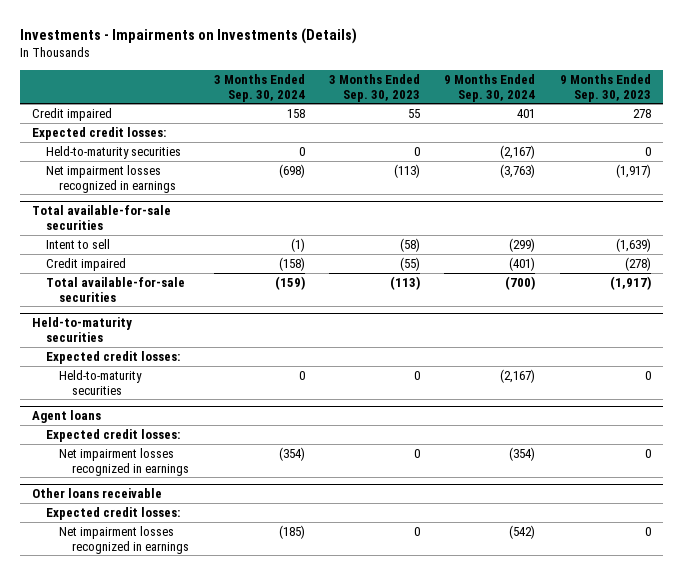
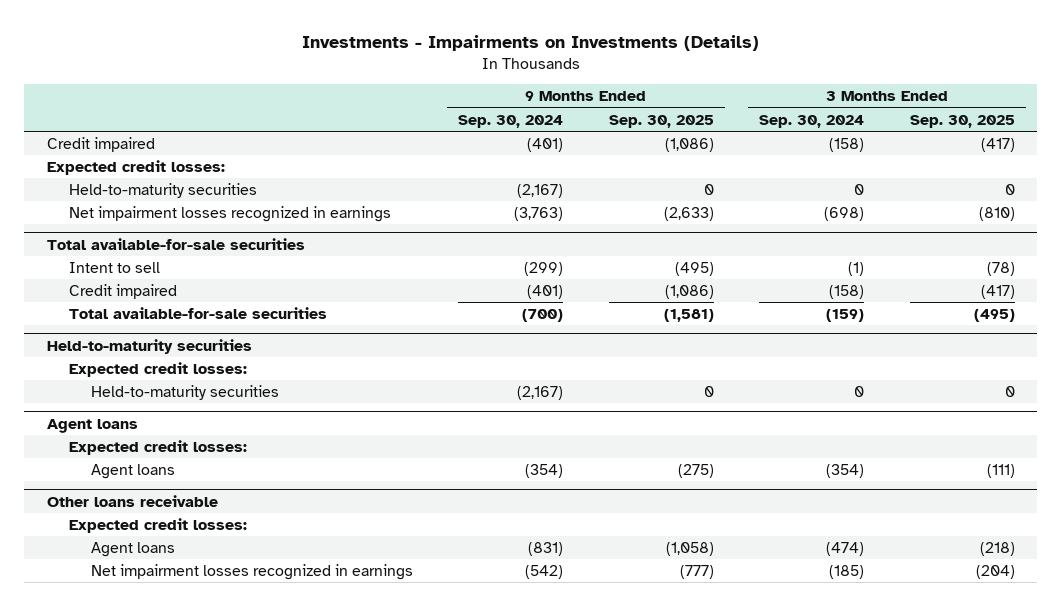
[329,73,421,102] 3 Months Ended Sep. 30, 2023 -> none
[559,73,651,102] 9 Months Ended Sep. 30, 2023 -> none
none -> [608,114,714,128] Sep. 30, 2025
none -> [909,114,1015,128] Sep. 30, 2025
[286,108,305,118] 158 -> [829,137,865,152] (158)
[517,108,536,118] 401 -> [527,137,564,152] (401)
[58,447,190,476] Net impairment losses recognized in earnings -> [90,463,175,479] Agent loans
none -> [90,541,175,557] Agent loans

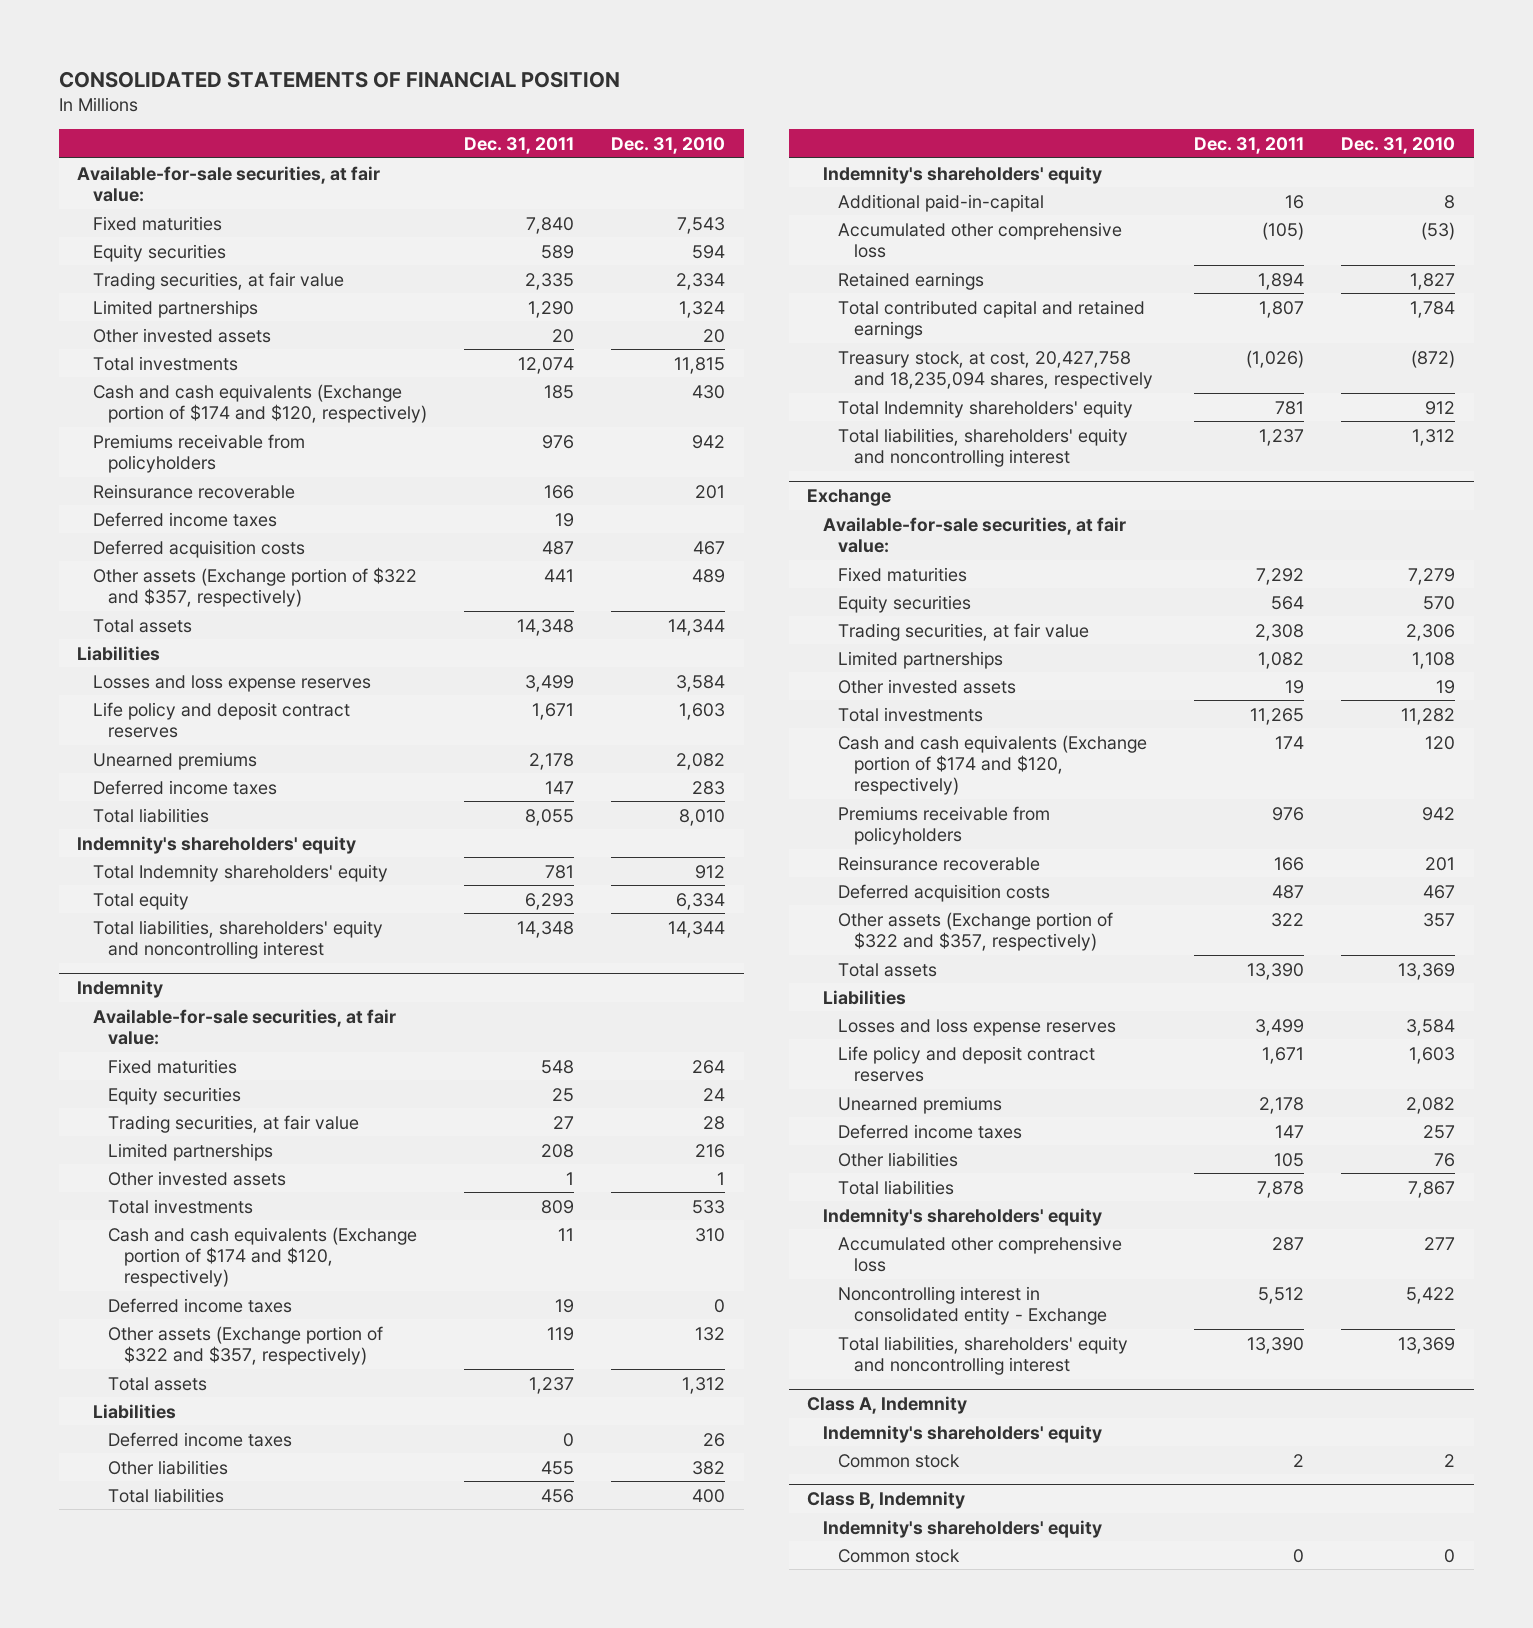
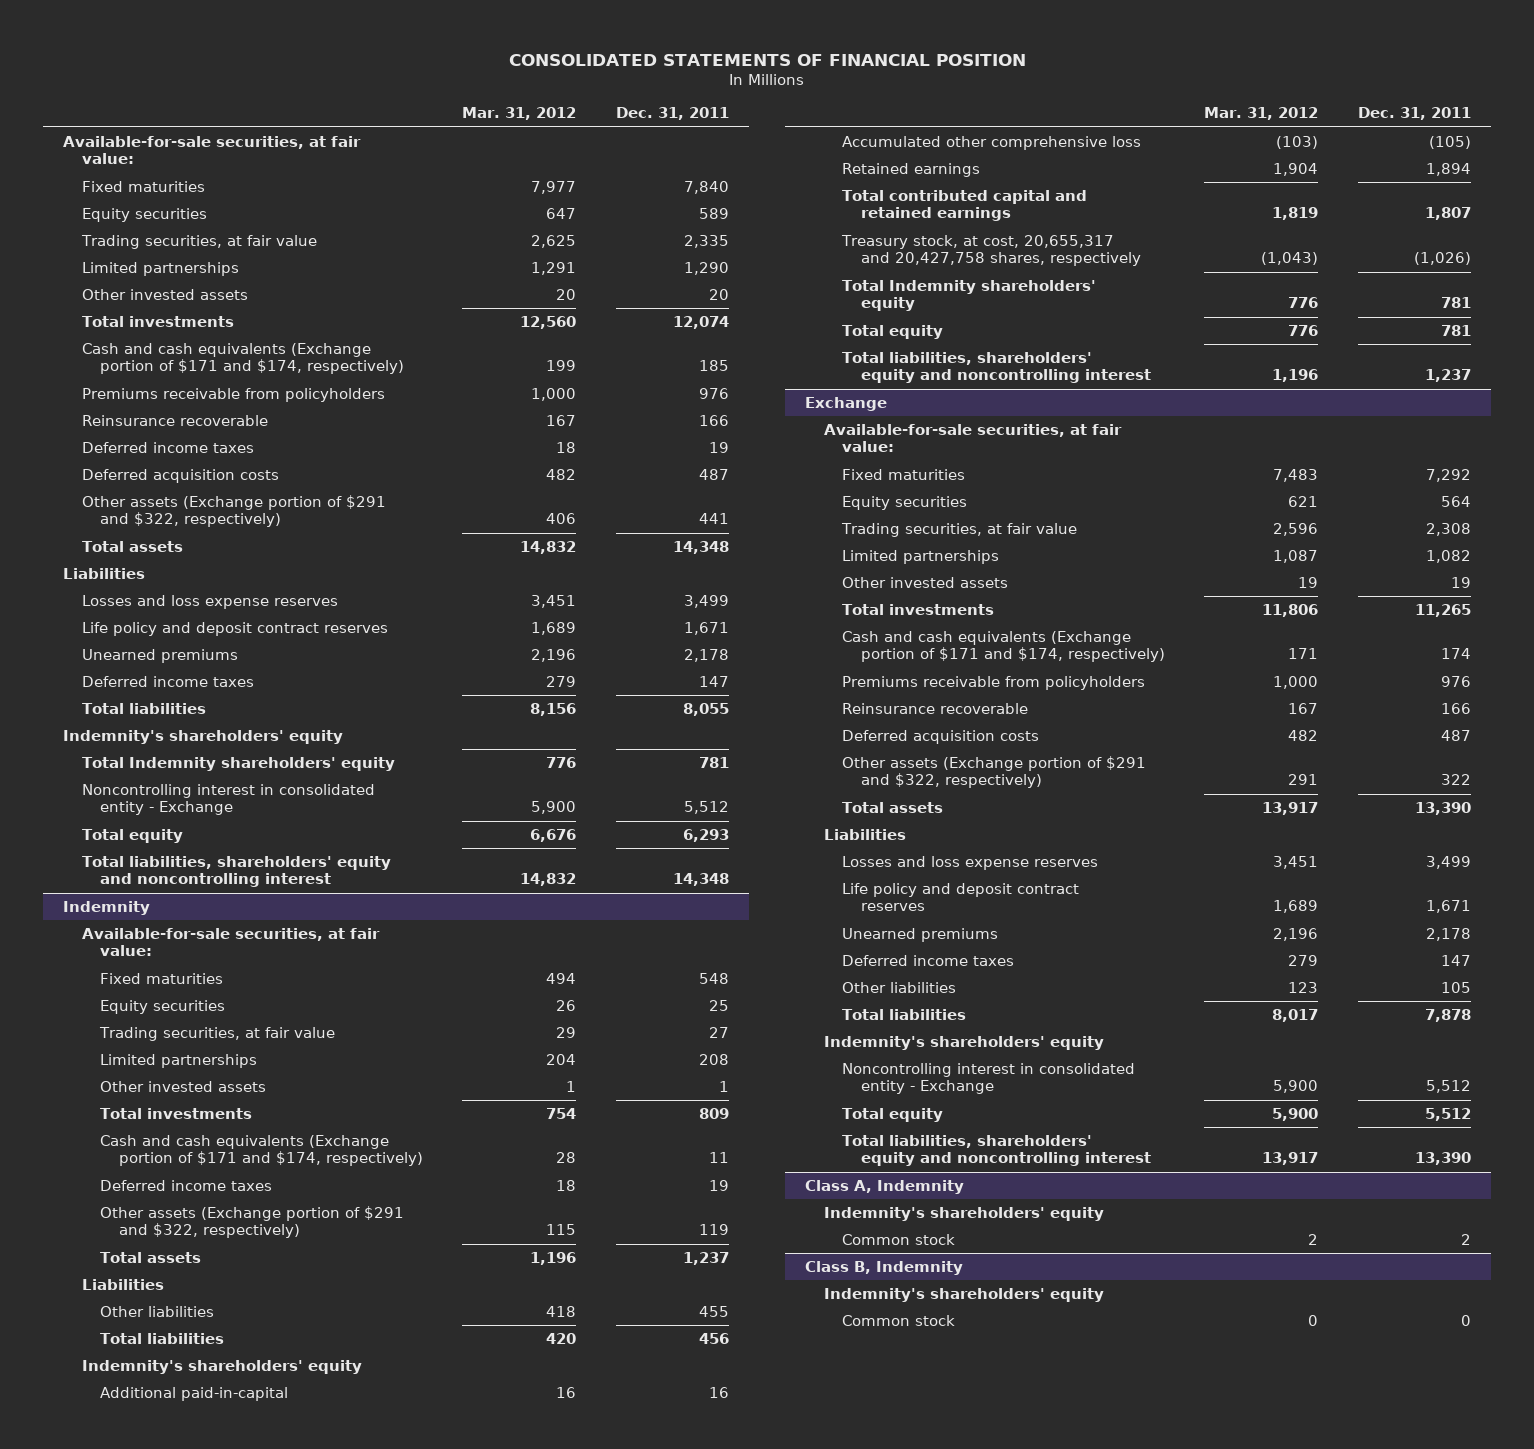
[611,136,726,154] Dec. 31, 2010 -> none
none -> [462,107,577,121] Mar. 31, 2012
[92,383,428,423] Cash and cash equivalents (Exchange portion of $174 and $120, respectively) -> [81,342,405,375] Cash and cash equivalents (Exchange portion of $171 and $174, respectively)
[92,566,417,607] Other assets (Exchange portion of $322 and $357, respectively) -> [81,494,386,528] Other assets (Exchange portion of $291 and $322, respectively)
none -> [81,783,375,816] Noncontrolling interest in consolidated entity - Exchange
[108,1226,418,1288] Cash and cash equivalents (Exchange portion of $174 and $120, respectively) -> [100,1134,423,1167] Cash and cash equivalents (Exchange portion of $171 and $174, respectively)
[108,1325,384,1365] Other assets (Exchange portion of $322 and $357, respectively) -> [100,1205,405,1239] Other assets (Exchange portion of $291 and $322, respectively)
[108,1431,293,1447] Deferred income taxes -> none
[838,350,1153,389] Treasury stock, at cost, 20,427,758 and 18,235,094 shares, respectively -> [841,234,1141,267] Treasury stock, at cost, 20,655,317 and 20,427,758 shares, respectively
none -> [842,324,944,339] Total equity
[838,734,1148,796] Cash and cash equivalents (Exchange portion of $174 and $120, respectively) -> [842,630,1165,663] Cash and cash equivalents (Exchange portion of $171 and $174, respectively)
[838,911,1114,951] Other assets (Exchange portion of $322 and $357, respectively) -> [842,755,1147,789] Other assets (Exchange portion of $291 and $322, respectively)
[838,1235,1123,1272] Accumulated other comprehensive loss -> none
none -> [842,1107,944,1122] Total equity

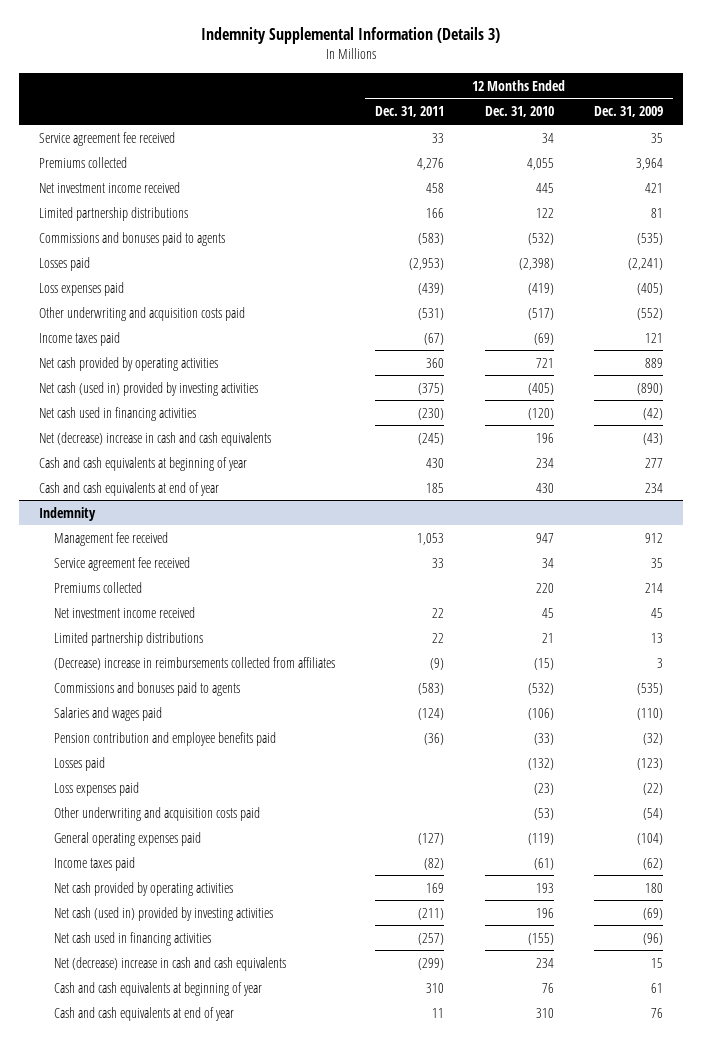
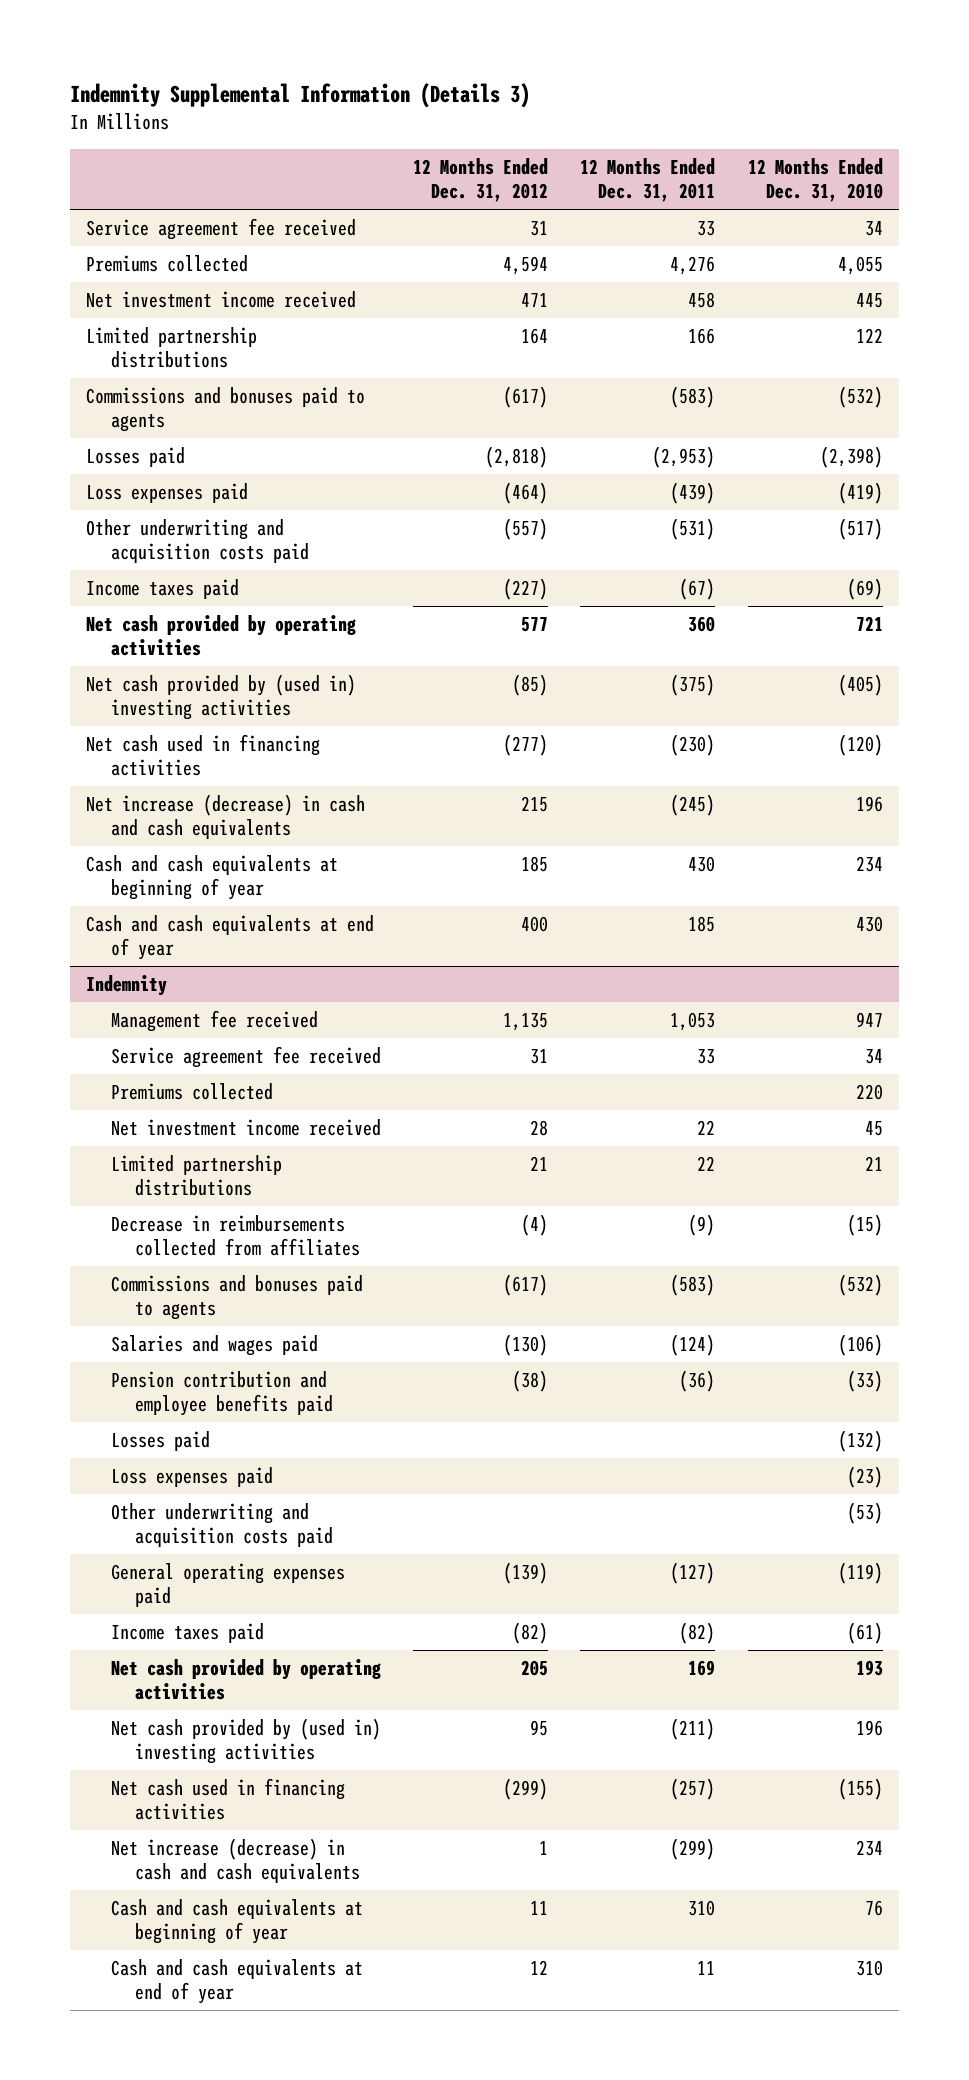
[594,106,664,118] Dec. 31, 2009 -> none
none -> [412,158,548,203] 12 Months Ended Dec. 31, 2012
[38,381,258,396] Net cash (used in) provided by investing activities -> [86,674,357,721] Net cash provided by (used in) investing activities
[38,431,271,446] Net (decrease) increase in cash and cash equivalents -> [86,794,366,840] Net increase (decrease) in cash and cash equivalents
[53,656,335,670] (Decrease) increase in reimbursements collected from affiliates -> [110,1215,360,1257] Decrease in reimbursements collected from affiliates
[53,906,273,921] Net cash (used in) provided by investing activities -> [110,1718,381,1765] Net cash provided by (used in) investing activities
[53,956,286,971] Net (decrease) increase in cash and cash equivalents -> [110,1838,360,1884] Net increase (decrease) in cash and cash equivalents

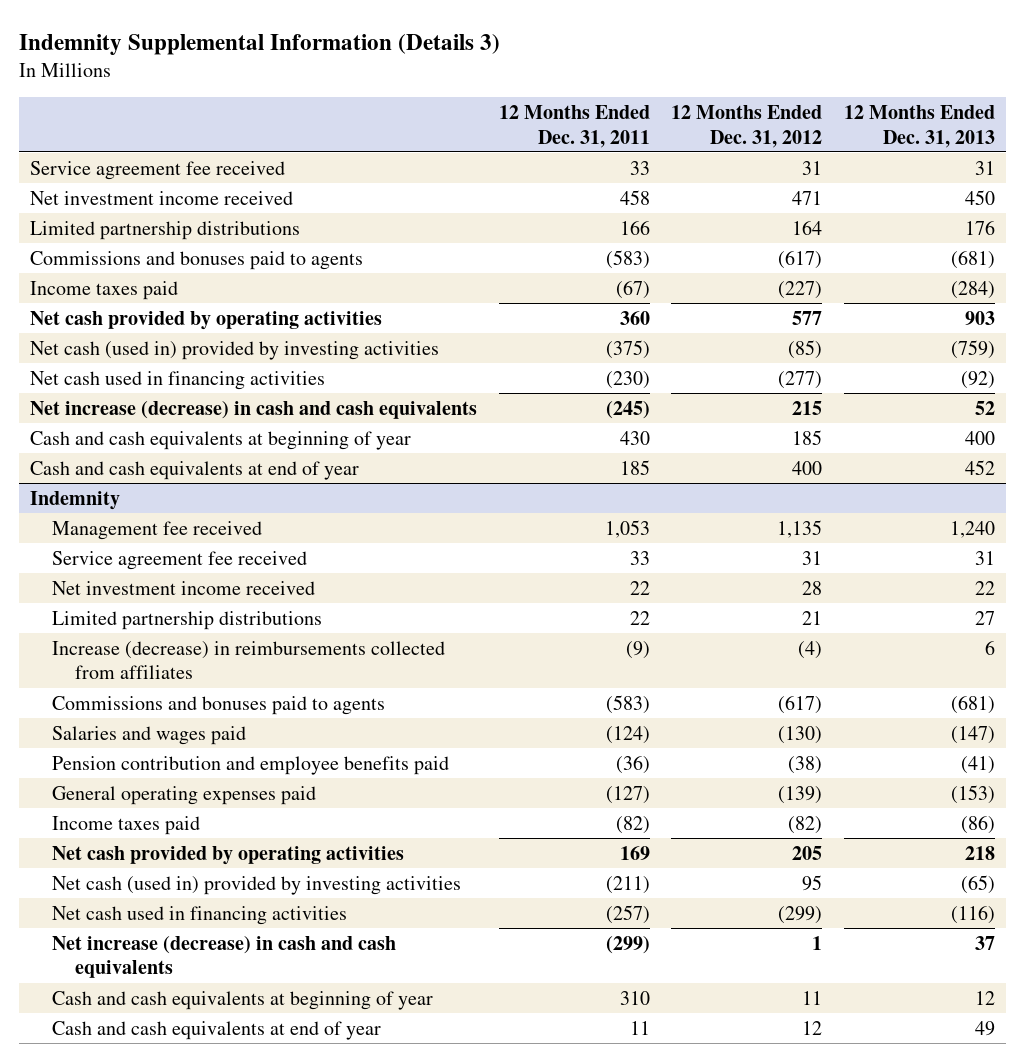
[747,158,883,203] 12 Months Ended Dec. 31, 2010 -> none
none -> [843,104,995,148] 12 Months Ended Dec. 31, 2013
[86,255,249,273] Premiums collected -> none
[86,447,186,468] Losses paid -> none
[86,483,249,504] Loss expenses paid -> none
[86,519,309,564] Other underwriting and acquisition costs paid -> none
[86,674,357,721] Net cash provided by (used in) investing activities -> [29,340,439,360] Net cash (used in) provided by investing activities
[110,1083,273,1101] Premiums collected -> none
[110,1215,360,1257] Decrease in reimbursements collected from affiliates -> [52,640,446,680] Increase (decrease) in reimbursements collected from affiliates
[110,1431,210,1452] Losses paid -> none
[110,1467,273,1488] Loss expenses paid -> none
[110,1503,333,1548] Other underwriting and acquisition costs paid -> none
[110,1718,381,1765] Net cash provided by (used in) investing activities -> [52,875,462,895] Net cash (used in) provided by investing activities

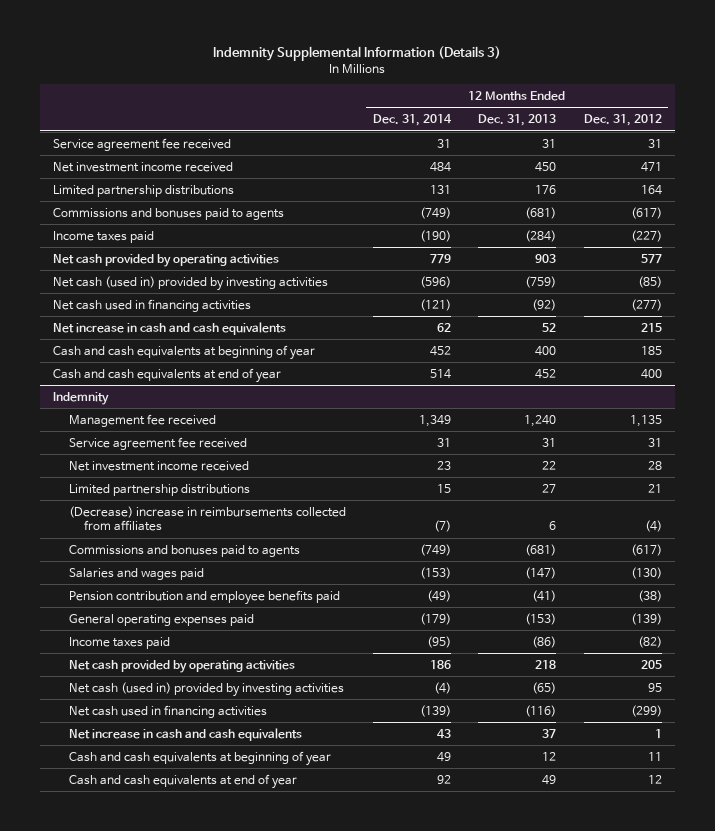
[498,104,650,148] 12 Months Ended Dec. 31, 2011 -> none
none -> [372,114,452,127] Dec. 31, 2014
[29,400,477,419] Net increase (decrease) in cash and cash equivalents -> [53,321,287,335] Net increase in cash and cash equivalents
[52,640,446,680] Increase (decrease) in reimbursements collected from affiliates -> [68,505,346,532] (Decrease) increase in reimbursements collected from affiliates
[52,935,397,979] Net increase (decrease) in cash and cash equivalents -> [68,727,302,741] Net increase in cash and cash equivalents

